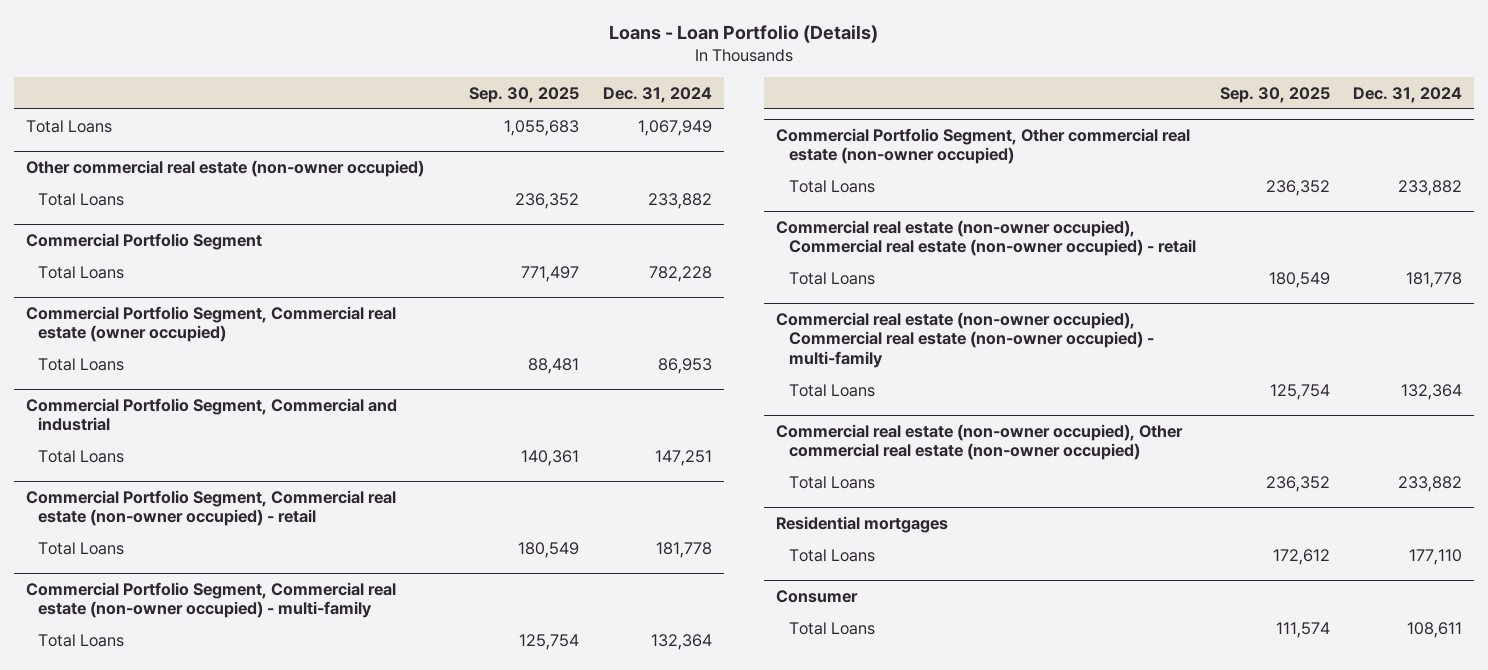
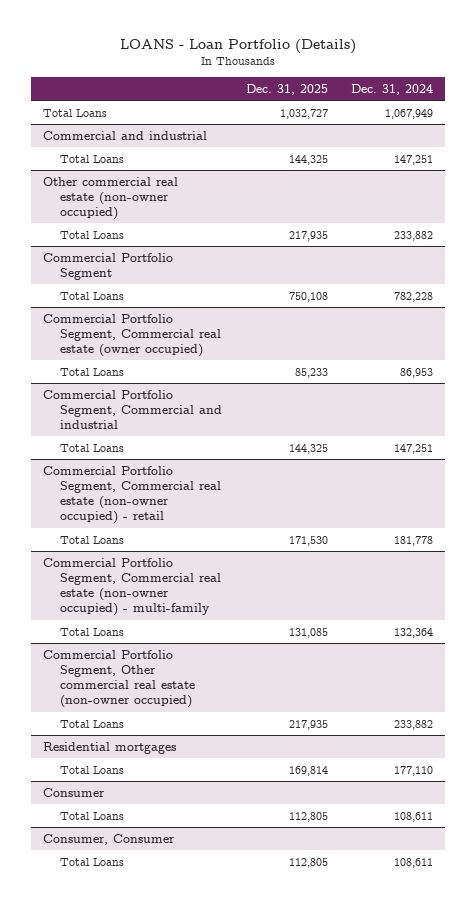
[608,25,878,44] Loans - Loan Portfolio (Details) -> [120,39,357,55] LOANS - Loan Portfolio (Details)
[469,86,580,103] Sep. 30, 2025 -> none
none -> [245,83,328,95] Dec. 31, 2025
none -> [43,130,208,140] Commercial and industrial
none -> [60,154,125,163] Total Loans
[776,220,1196,257] Commercial real estate (non-owner occupied), Commercial real estate (non-owner occupied) - retail -> none
[788,271,875,285] Total Loans -> none
[776,312,1154,368] Commercial real estate (non-owner occupied), Commercial real estate (non-owner occupied) - multi-family -> none
[788,383,875,397] Total Loans -> none
[776,424,1184,461] Commercial real estate (non-owner occupied), Other commercial real estate (non-owner occupied) -> none
[788,475,875,489] Total Loans -> none
none -> [43,833,176,845] Consumer, Consumer
none -> [60,857,125,866] Total Loans

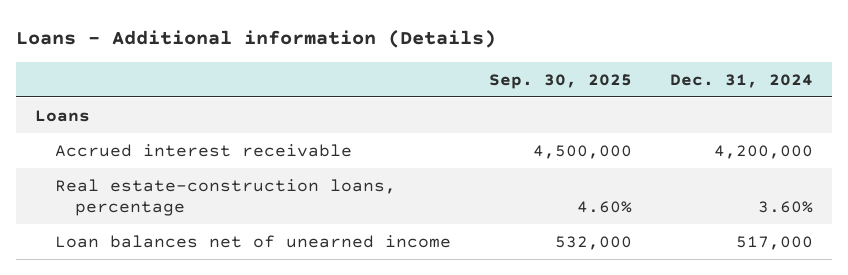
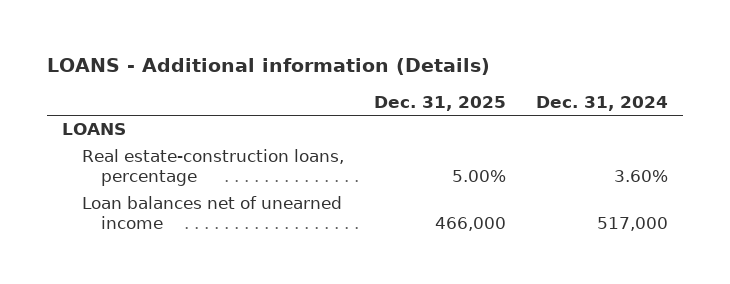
[16,30,497,49] Loans - Additional information (Details) -> [46,58,490,76] LOANS - Additional information (Details)
[488,73,632,89] Sep. 30, 2025 -> none
none -> [373,95,506,111] Dec. 31, 2025
[54,143,352,157] Accrued interest receivable -> none
[35,109,91,122] Loans -> [61,123,126,136] LOANS

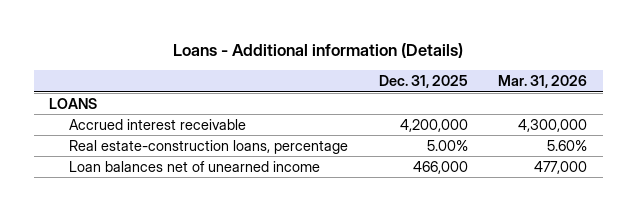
[46,58,490,76] LOANS - Additional information (Details) -> [173,42,464,58] Loans - Additional information (Details)
[535,95,668,111] Dec. 31, 2024 -> none
none -> [498,75,588,89] Mar. 31, 2026
none -> [69,118,247,130] Accrued interest receivable

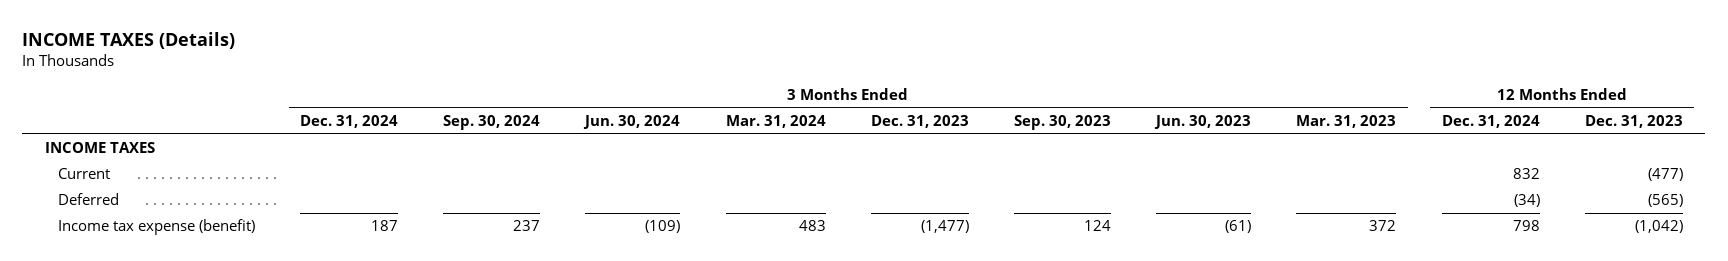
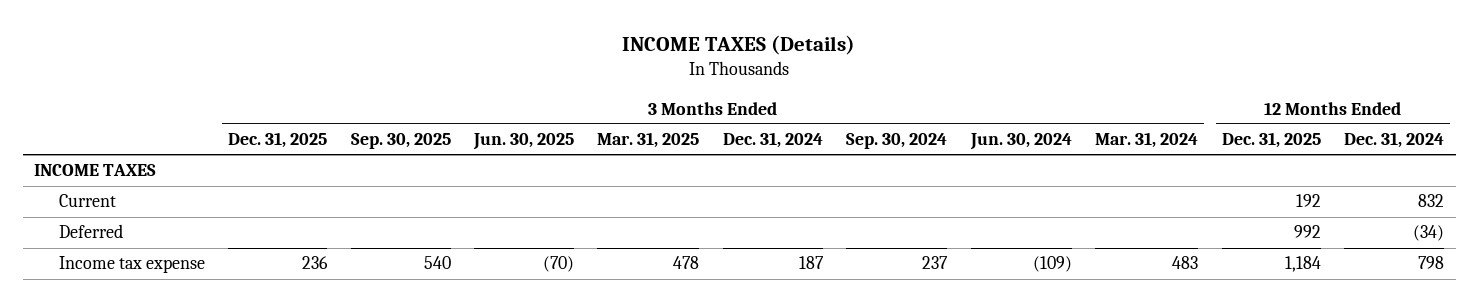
[870,114,969,128] Dec. 31, 2023 -> none
[1013,114,1111,130] Sep. 30, 2023 -> none
[1154,114,1252,129] Jun. 30, 2023 -> none
[1296,114,1397,128] Mar. 31, 2023 -> none
[1584,114,1683,128] Dec. 31, 2023 -> none
none -> [228,132,328,149] Dec. 31, 2025
none -> [350,133,451,150] Sep. 30, 2025
none -> [472,133,574,151] Jun. 30, 2025
none -> [597,132,700,149] Mar. 31, 2025
none -> [1221,132,1321,149] Dec. 31, 2025
[57,219,255,236] Income tax expense (benefit) -> [58,256,205,274] Income tax expense

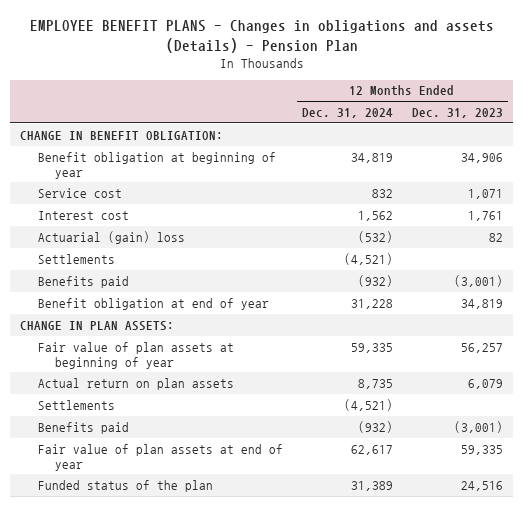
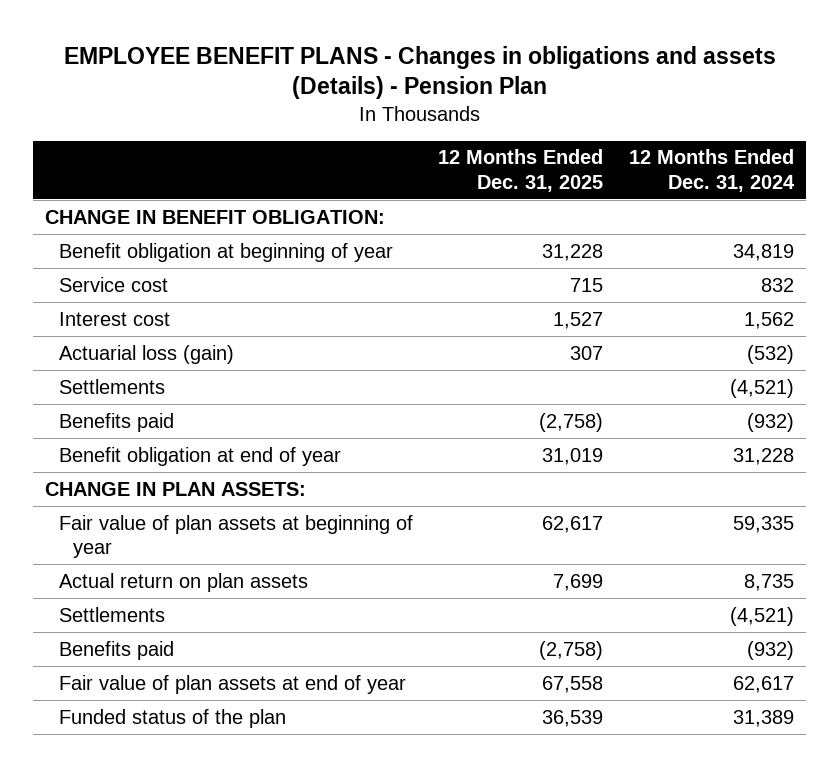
[411,107,503,118] Dec. 31, 2023 -> none
none -> [438,149,604,192] 12 Months Ended Dec. 31, 2025
[37,230,185,244] Actuarial (gain) loss -> [59,344,235,364] Actuarial loss (gain)

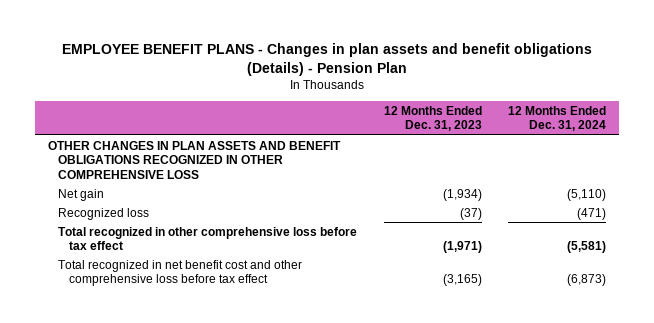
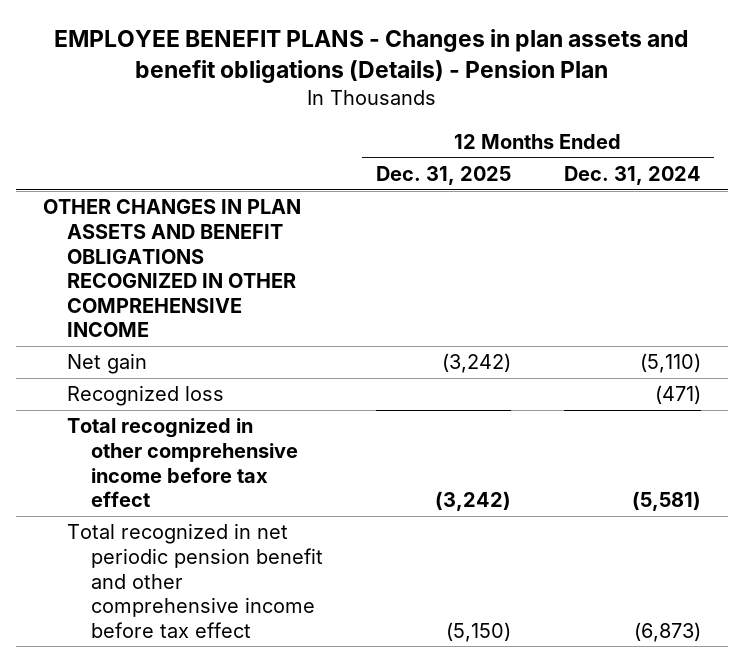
[383,105,482,132] 12 Months Ended Dec. 31, 2023 -> none
none -> [375,165,511,185] Dec. 31, 2025
[47,140,341,179] OTHER CHANGES IN PLAN ASSETS AND BENEFIT OBLIGATIONS RECOGNIZED IN OTHER COMPREHENSIVE LOSS -> [42,199,301,338] OTHER CHANGES IN PLAN ASSETS AND BENEFIT OBLIGATIONS RECOGNIZED IN OTHER COMPREHENSIVE INCOME
[58,226,358,251] Total recognized in other comprehensive loss before tax effect -> [66,418,298,508] Total recognized in other comprehensive income before tax effect
[58,259,303,287] Total recognized in net benefit cost and other comprehensive loss before tax effect -> [66,523,323,638] Total recognized in net periodic pension benefit and other comprehensive income before tax effect

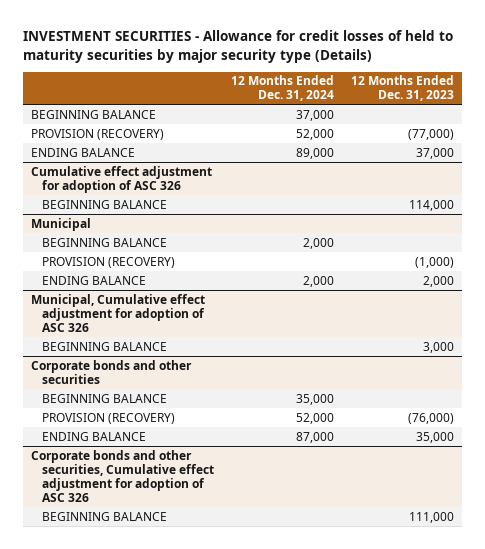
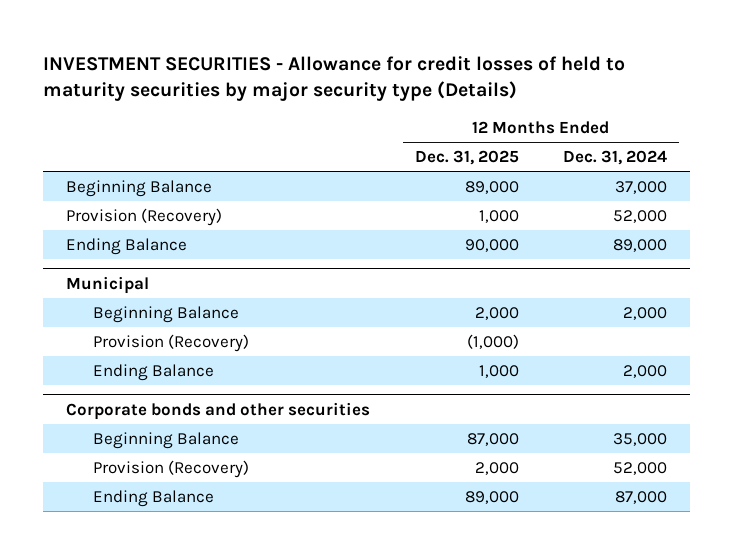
[350,75,454,102] 12 Months Ended Dec. 31, 2023 -> none
none -> [414,149,519,165] Dec. 31, 2025
[31,165,213,193] Cumulative effect adjustment for adoption of ASC 326 -> none
[42,199,168,209] BEGINNING BALANCE -> none
[31,109,157,119] BEGINNING BALANCE -> [65,179,212,197] Beginning Balance
[31,128,165,140] PROVISION (RECOVERY) -> [65,207,222,226] Provision (Recovery)
[31,147,136,157] ENDING BALANCE -> [65,237,187,255] Ending Balance
[31,293,206,332] Municipal, Cumulative effect adjustment for adoption of ASC 326 -> none
[42,341,168,351] BEGINNING BALANCE -> none
[42,237,168,247] BEGINNING BALANCE -> [92,305,239,323] Beginning Balance
[42,256,176,268] PROVISION (RECOVERY) -> [92,333,249,352] Provision (Recovery)
[42,275,147,285] ENDING BALANCE -> [92,363,214,381] Ending Balance
[31,449,215,502] Corporate bonds and other securities, Cumulative effect adjustment for adoption of ASC 326 -> none
[42,511,168,521] BEGINNING BALANCE -> none
[42,393,168,403] BEGINNING BALANCE -> [92,431,239,449] Beginning Balance
[42,412,176,424] PROVISION (RECOVERY) -> [92,459,249,478] Provision (Recovery)
[42,431,147,441] ENDING BALANCE -> [92,489,214,507] Ending Balance

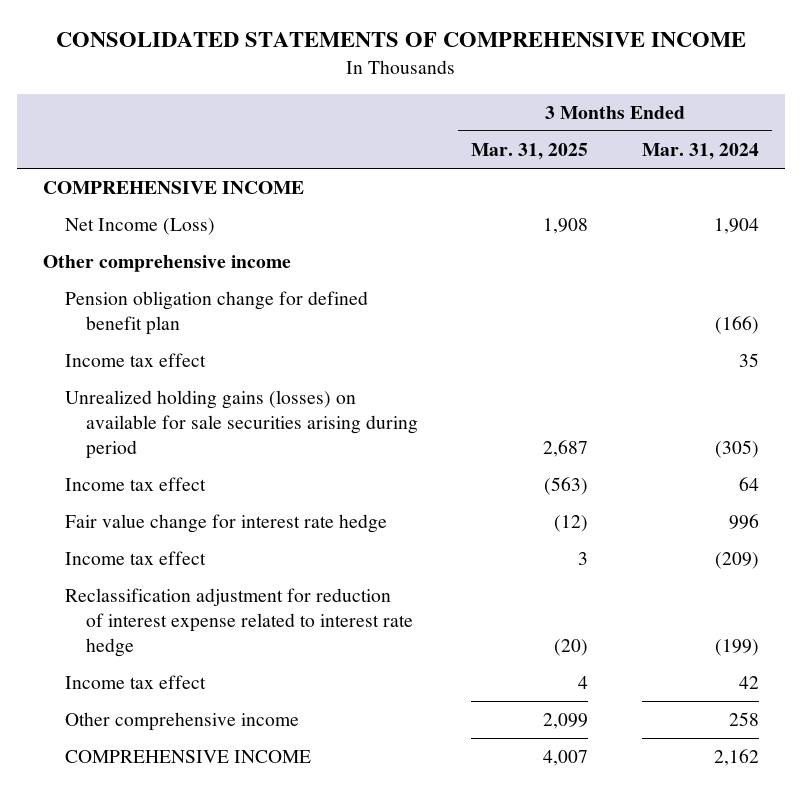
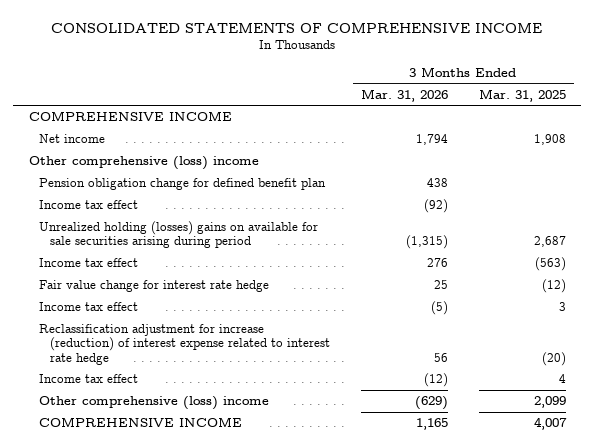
[641,142,759,160] Mar. 31, 2024 -> none
none -> [360,88,448,102] Mar. 31, 2026
[64,218,215,236] Net Income (Loss) -> [39,134,106,144] Net income
[43,255,292,273] Other comprehensive income -> [28,156,259,171] Other comprehensive (loss) income
[64,390,419,459] Unrealized holding gains (losses) on available for sale securities arising during period -> [39,221,319,249] Unrealized holding (losses) gains on available for sale securities arising during period
[64,588,414,657] Reclassification adjustment for reduction of interest expense related to interest rate hedge -> [39,324,330,365] Reclassification adjustment for increase (reduction) of interest expense related to interest rate hedge
[64,712,299,732] Other comprehensive income -> [39,396,270,411] Other comprehensive (loss) income

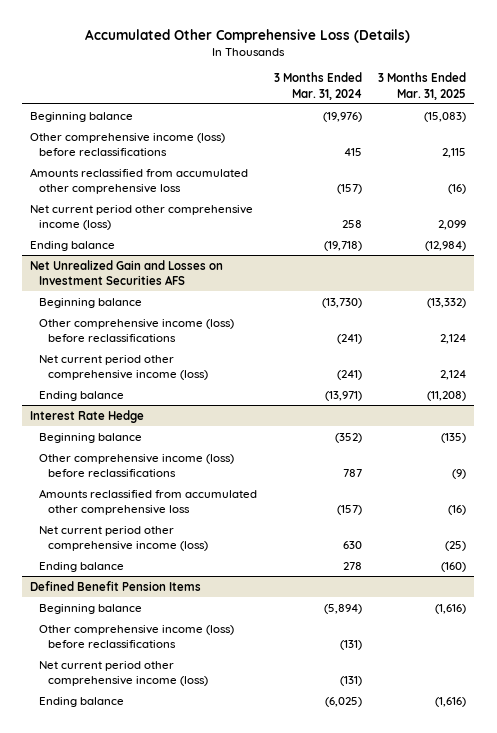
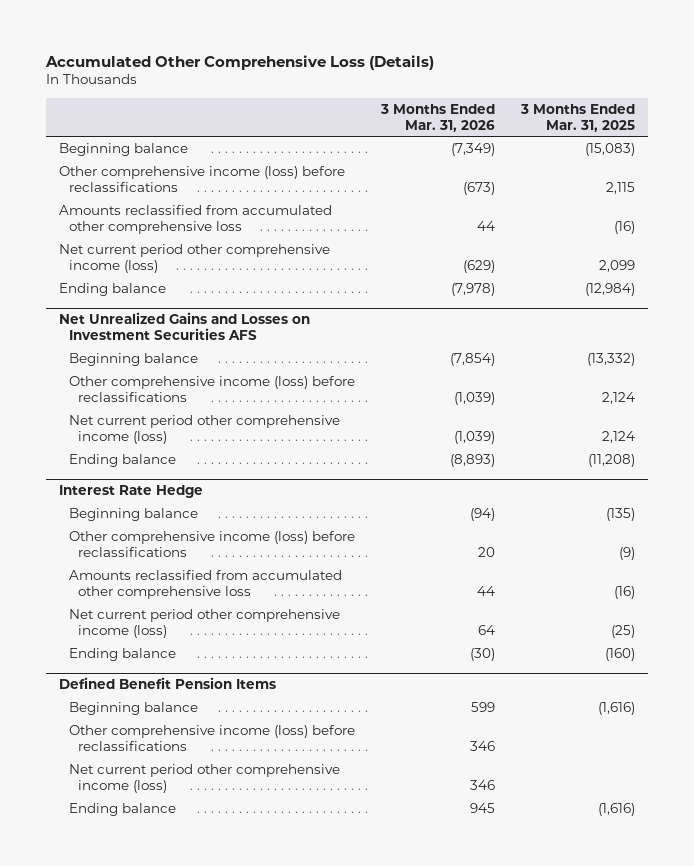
[273,72,362,100] 3 Months Ended Mar. 31, 2024 -> none
none -> [379,103,495,132] 3 Months Ended Mar. 31, 2026
[30,259,224,285] Net Unrealized Gain and Losses on Investment Securities AFS -> [59,312,311,341] Net Unrealized Gains and Losses on Investment Securities AFS

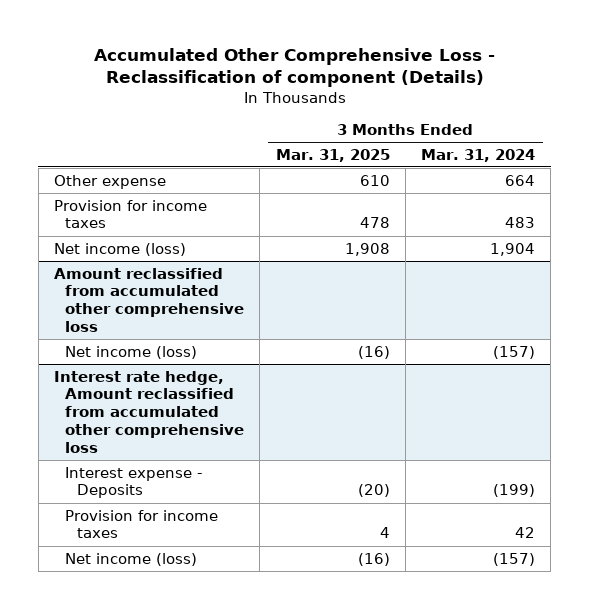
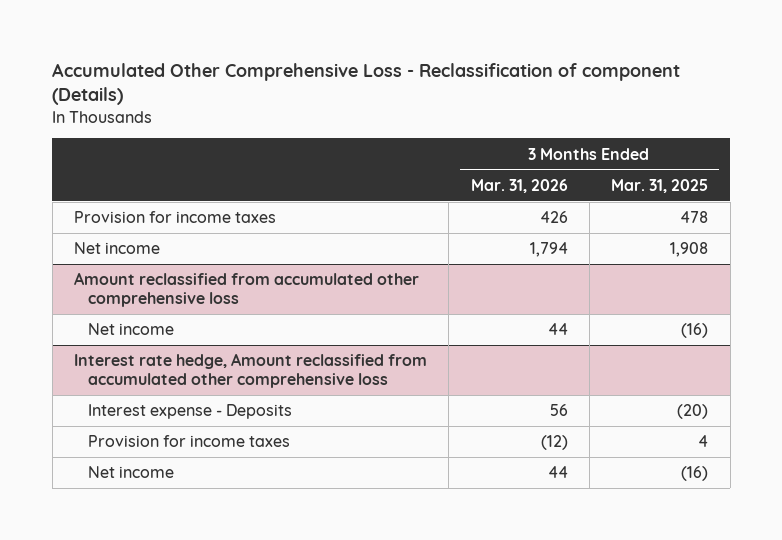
[421,148,536,162] Mar. 31, 2024 -> none
none -> [470,178,568,193] Mar. 31, 2026
[53,174,166,189] Other expense -> none
[53,242,186,256] Net income (loss) -> [74,242,161,255] Net income
[65,345,198,359] Net income (loss) -> [88,323,175,336] Net income
[65,552,198,566] Net income (loss) -> [88,466,175,479] Net income

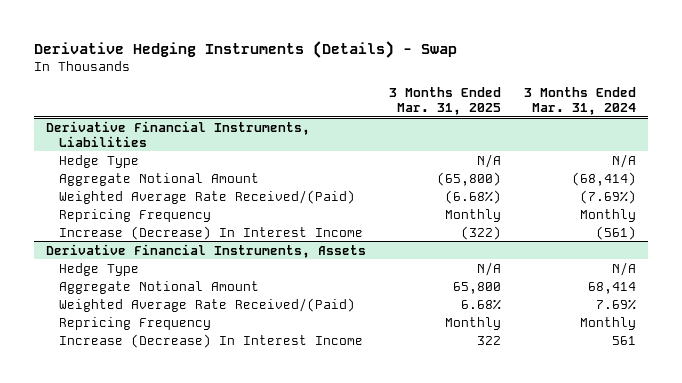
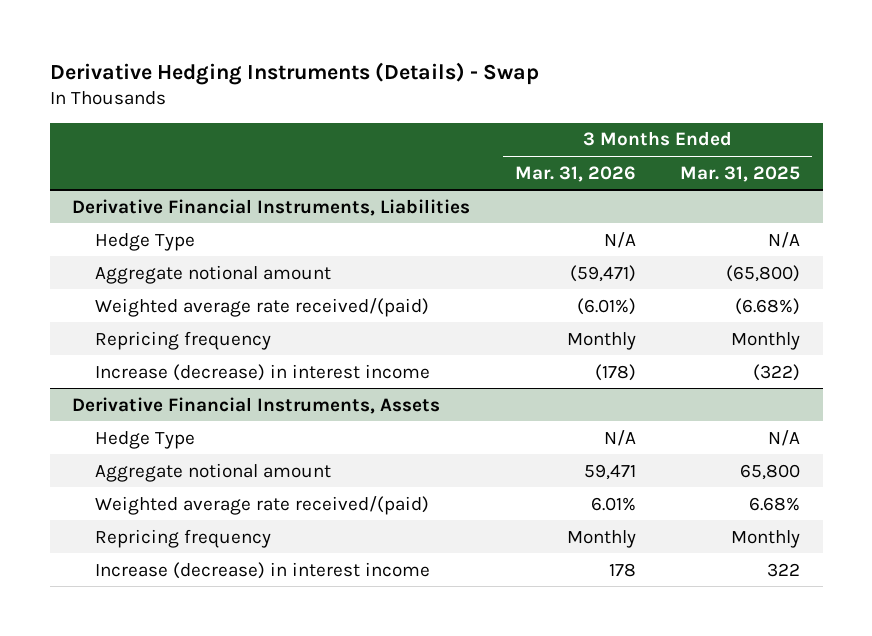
[524,86,637,116] 3 Months Ended Mar. 31, 2024 -> none
none -> [514,165,636,182] Mar. 31, 2026
[59,172,260,186] Aggregate Notional Amount -> [95,264,332,284] Aggregate notional amount
[59,189,356,204] Weighted Average Rate Received/(Paid) -> [95,297,430,317] Weighted average rate received/(paid)
[59,208,212,222] Repricing Frequency -> [95,330,272,350] Repricing frequency
[59,225,364,240] Increase (Decrease) In Interest Income -> [95,363,431,381] Increase (decrease) in interest income
[59,280,260,294] Aggregate Notional Amount -> [95,462,332,482] Aggregate notional amount
[59,297,356,312] Weighted Average Rate Received/(Paid) -> [95,495,430,515] Weighted average rate received/(paid)
[59,316,212,330] Repricing Frequency -> [95,528,272,548] Repricing frequency
[59,333,364,348] Increase (Decrease) In Interest Income -> [95,561,431,579] Increase (decrease) in interest income

